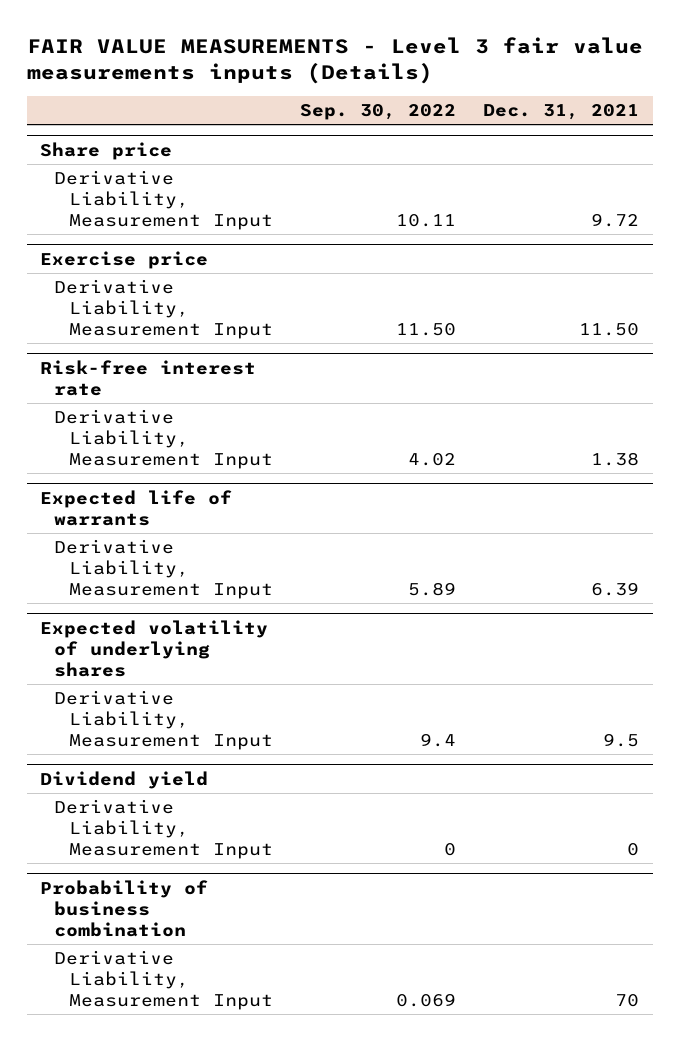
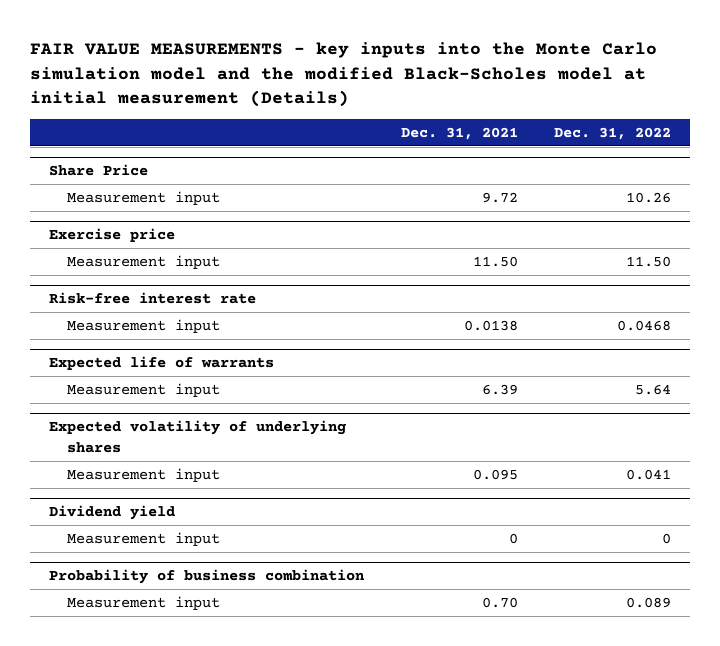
[26,36,643,85] FAIR VALUE MEASUREMENTS - Level 3 fair value measurements inputs (Details) -> [30,42,658,108] FAIR VALUE MEASUREMENTS - key inputs into the Monte Carlo simulation model and the modified Black-Scholes model at initial measurement (Details)
[299,104,456,121] Sep. 30, 2022 -> none
none -> [554,126,672,140] Dec. 31, 2022
[40,141,173,160] Share price -> [48,164,148,177] Share Price
[54,170,273,231] Derivative Liability, Measurement Input -> [67,191,221,206] Measurement input
[54,279,273,340] Derivative Liability, Measurement Input -> [67,255,221,270] Measurement input
[54,409,273,470] Derivative Liability, Measurement Input -> [67,319,221,334] Measurement input
[591,452,640,467] 1.38 -> [463,320,518,332] 0.0138
[54,539,273,600] Derivative Liability, Measurement Input -> [67,383,221,398] Measurement input
[54,690,273,751] Derivative Liability, Measurement Input -> [67,468,221,483] Measurement input
[603,733,640,748] 9.5 -> [472,469,518,481] 0.095
[54,799,273,860] Derivative Liability, Measurement Input -> [67,532,221,547] Measurement input
[54,950,273,1011] Derivative Liability, Measurement Input -> [67,596,221,611] Measurement input
[615,994,640,1008] 70 -> [481,597,518,609] 0.70

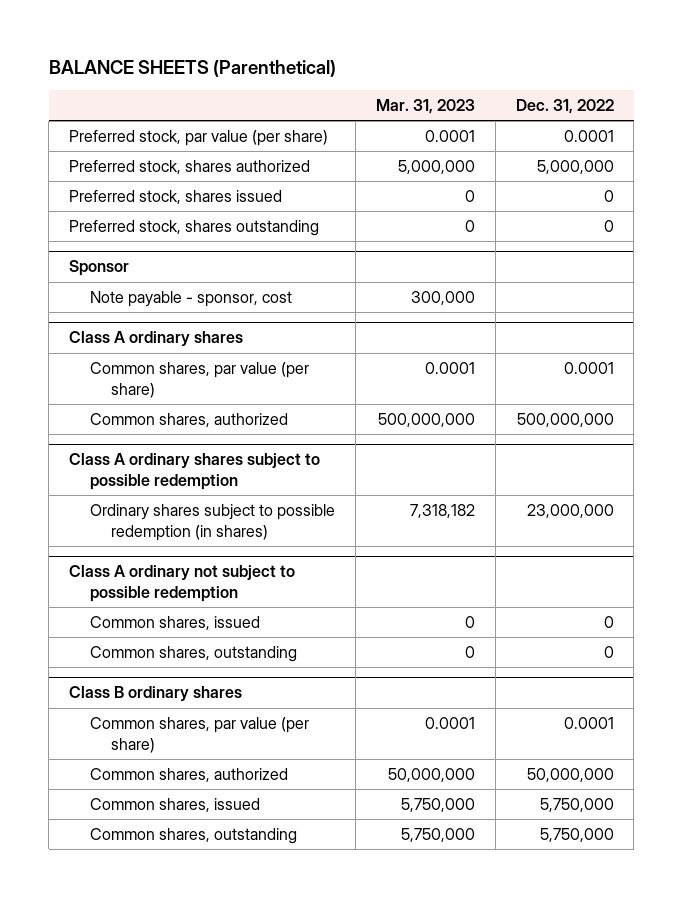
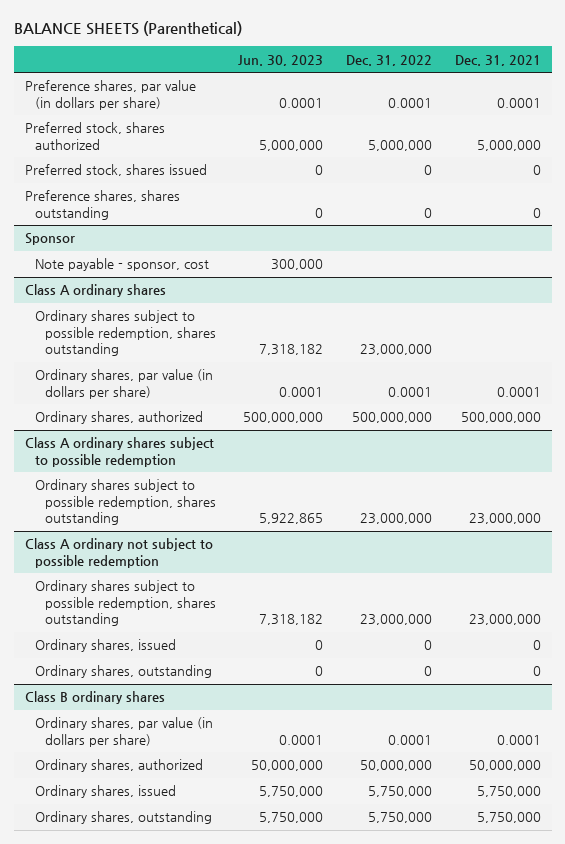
[375,98,475,114] Mar. 31, 2023 -> none
none -> [238,54,324,66] Jun. 30, 2023
none -> [454,54,541,66] Dec. 31, 2021
[69,130,329,147] Preferred stock, par value (per share) -> [24,80,196,110] Preference shares, par value (in dollars per share)
[69,220,320,237] Preferred stock, shares outstanding -> [24,190,180,220] Preference shares, shares outstanding
none -> [34,310,216,357] Ordinary shares subject to possible redemption, shares outstanding
[90,362,310,398] Common shares, par value (per share) -> [34,369,213,399] Ordinary shares, par value (in dollars per share)
[90,413,289,428] Common shares, authorized -> [34,411,203,425] Ordinary shares, authorized
[90,504,336,541] Ordinary shares subject to possible redemption (in shares) -> [34,479,216,526] Ordinary shares subject to possible redemption, shares outstanding
none -> [34,580,216,627] Ordinary shares subject to possible redemption, shares outstanding
[90,616,261,631] Common shares, issued -> [34,639,176,653] Ordinary shares, issued
[90,646,298,663] Common shares, outstanding -> [34,665,212,679] Ordinary shares, outstanding
[90,717,310,753] Common shares, par value (per share) -> [34,717,213,747] Ordinary shares, par value (in dollars per share)
[90,768,289,783] Common shares, authorized -> [34,759,203,773] Ordinary shares, authorized
[90,798,261,813] Common shares, issued -> [34,785,176,799] Ordinary shares, issued
[90,828,298,845] Common shares, outstanding -> [34,811,212,825] Ordinary shares, outstanding

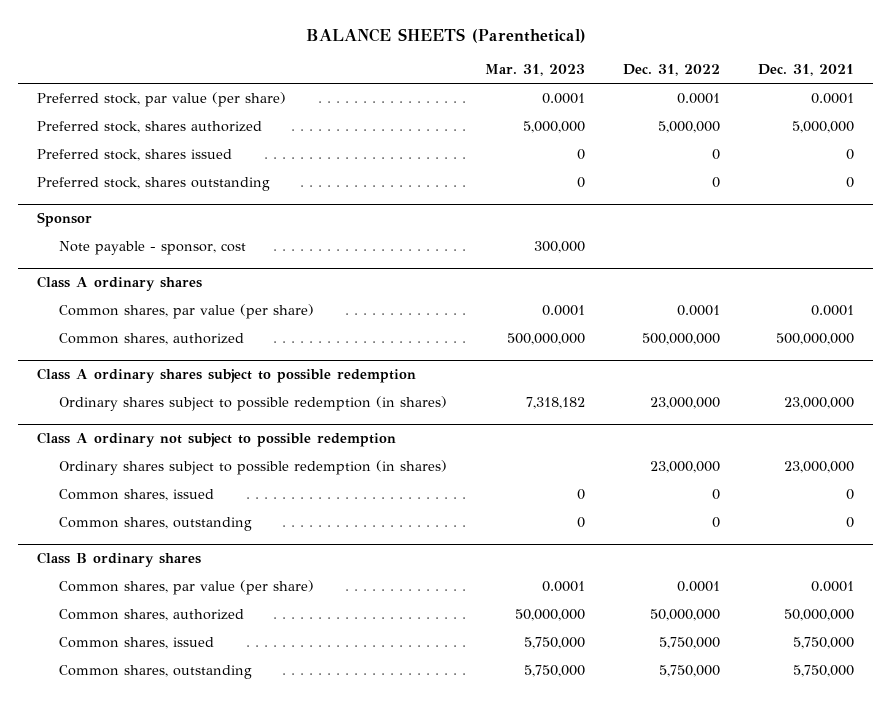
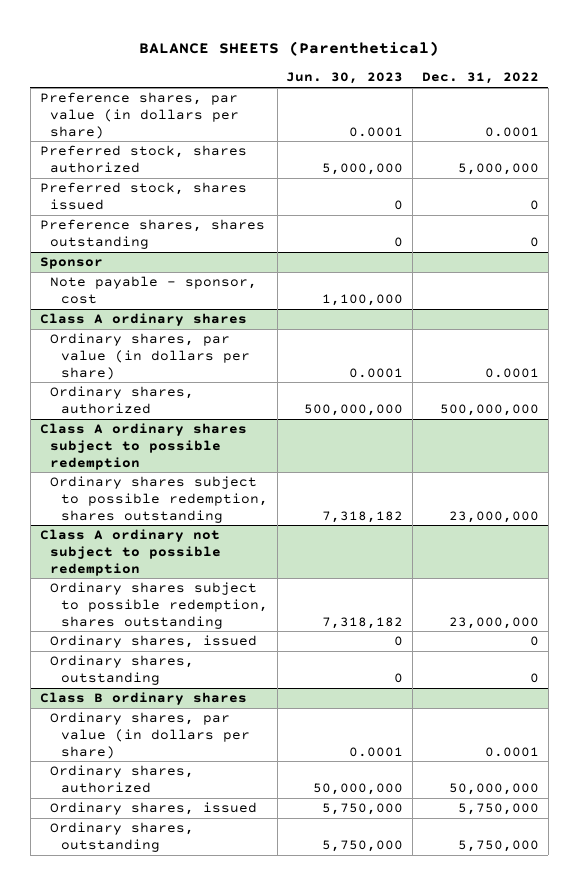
[485,64,586,77] Mar. 31, 2023 -> none
[757,64,854,77] Dec. 31, 2021 -> none
none -> [286,72,404,85] Jun. 30, 2023
[37,91,287,107] Preferred stock, par value (per share) -> [39,92,240,139] Preference shares, par value (in dollars per share)
[37,176,271,191] Preferred stock, shares outstanding -> [39,219,265,249] Preference shares, shares outstanding
[59,303,315,319] Common shares, par value (per share) -> [50,333,251,380] Ordinary shares, par value (in dollars per share)
[59,332,245,345] Common shares, authorized -> [50,386,195,414] Ordinary shares, authorized
[59,395,448,411] Ordinary shares subject to possible redemption (in shares) -> [50,476,269,523] Ordinary shares subject to possible redemption, shares outstanding
[59,459,448,475] Ordinary shares subject to possible redemption (in shares) -> [50,582,269,629] Ordinary shares subject to possible redemption, shares outstanding
[59,488,215,501] Common shares, issued -> [50,635,258,649] Ordinary shares, issued
[59,516,253,531] Common shares, outstanding -> [50,655,195,685] Ordinary shares, outstanding
[59,579,315,595] Common shares, par value (per share) -> [50,712,251,759] Ordinary shares, par value (in dollars per share)
[59,608,245,621] Common shares, authorized -> [50,765,195,793] Ordinary shares, authorized
[59,636,215,649] Common shares, issued -> [50,802,258,816] Ordinary shares, issued
[59,664,253,679] Common shares, outstanding -> [50,822,195,852] Ordinary shares, outstanding

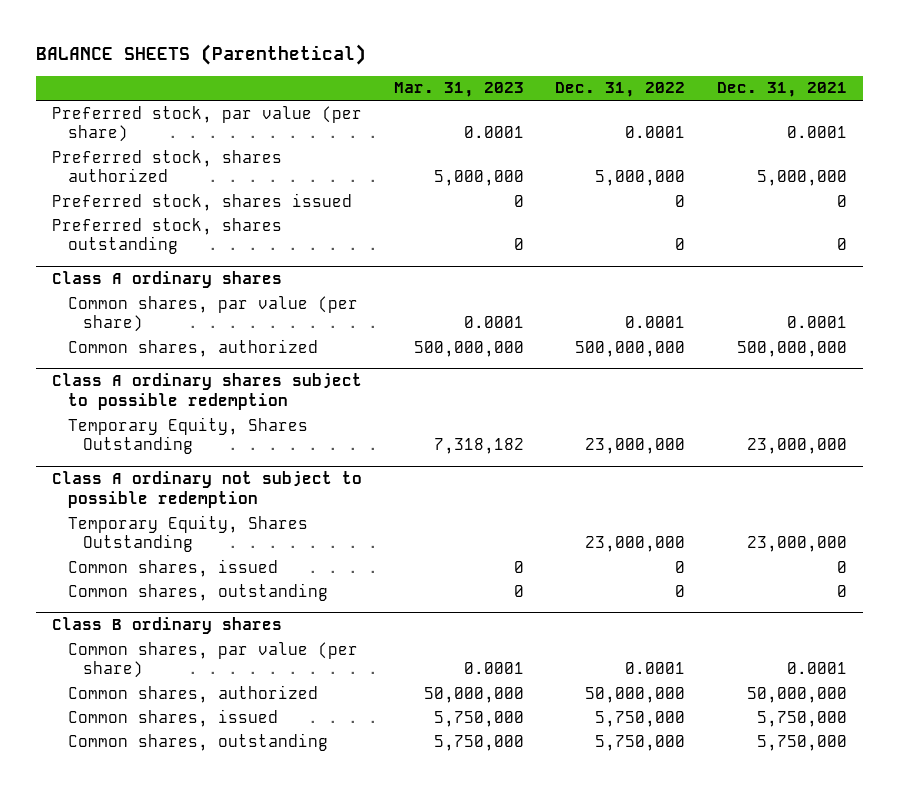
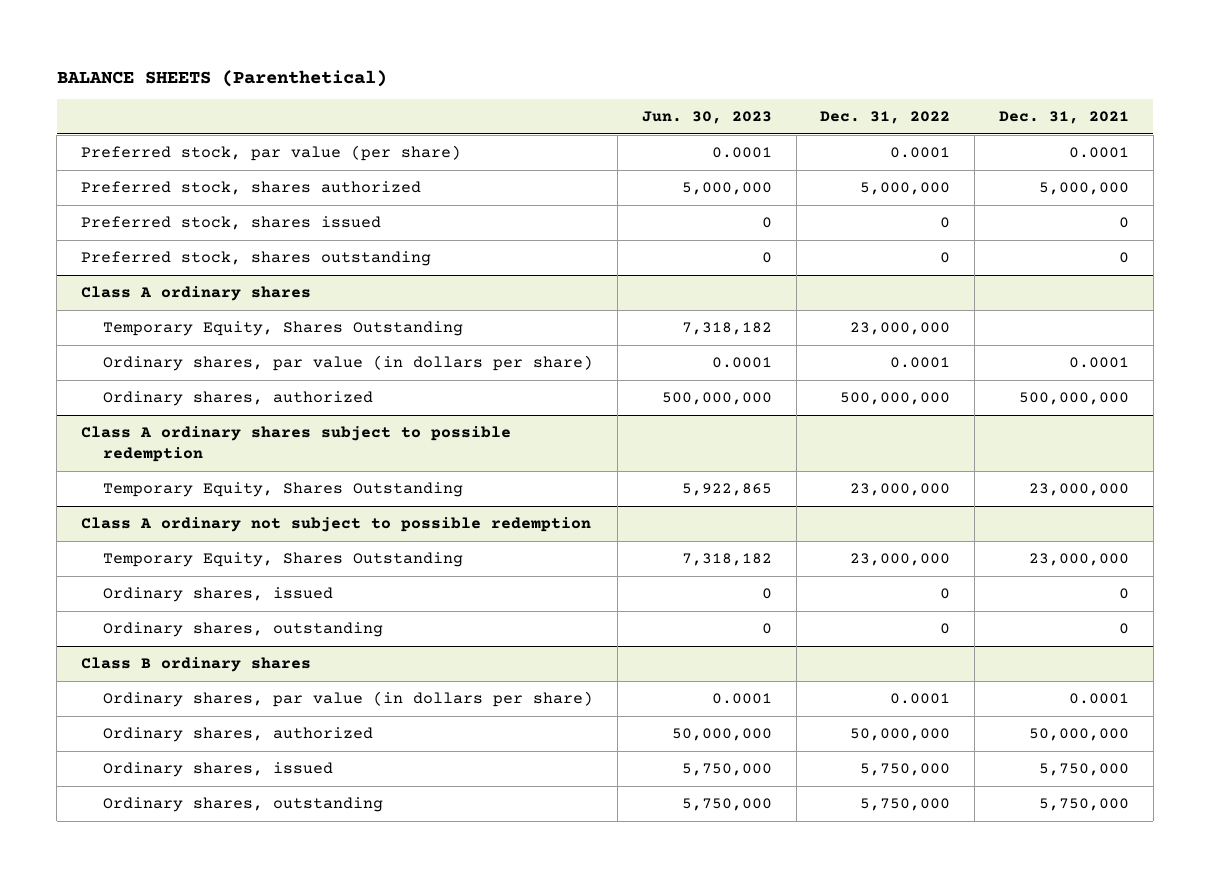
[393,82,524,98] Mar. 31, 2023 -> none
none -> [641,111,772,125] Jun. 30, 2023
none -> [103,321,464,337] Temporary Equity, Shares Outstanding
[67,295,358,332] Common shares, par value (per share) -> [103,355,594,372] Ordinary shares, par value (in dollars per share)
[67,338,318,357] Common shares, authorized -> [103,391,374,407] Ordinary shares, authorized
[67,558,278,577] Common shares, issued -> [103,587,334,603] Ordinary shares, issued
[67,582,328,601] Common shares, outstanding -> [103,622,384,638] Ordinary shares, outstanding
[67,641,358,678] Common shares, par value (per share) -> [103,691,594,708] Ordinary shares, par value (in dollars per share)
[67,684,318,703] Common shares, authorized -> [103,727,374,743] Ordinary shares, authorized
[67,708,278,727] Common shares, issued -> [103,762,334,778] Ordinary shares, issued
[67,732,328,751] Common shares, outstanding -> [103,797,384,813] Ordinary shares, outstanding

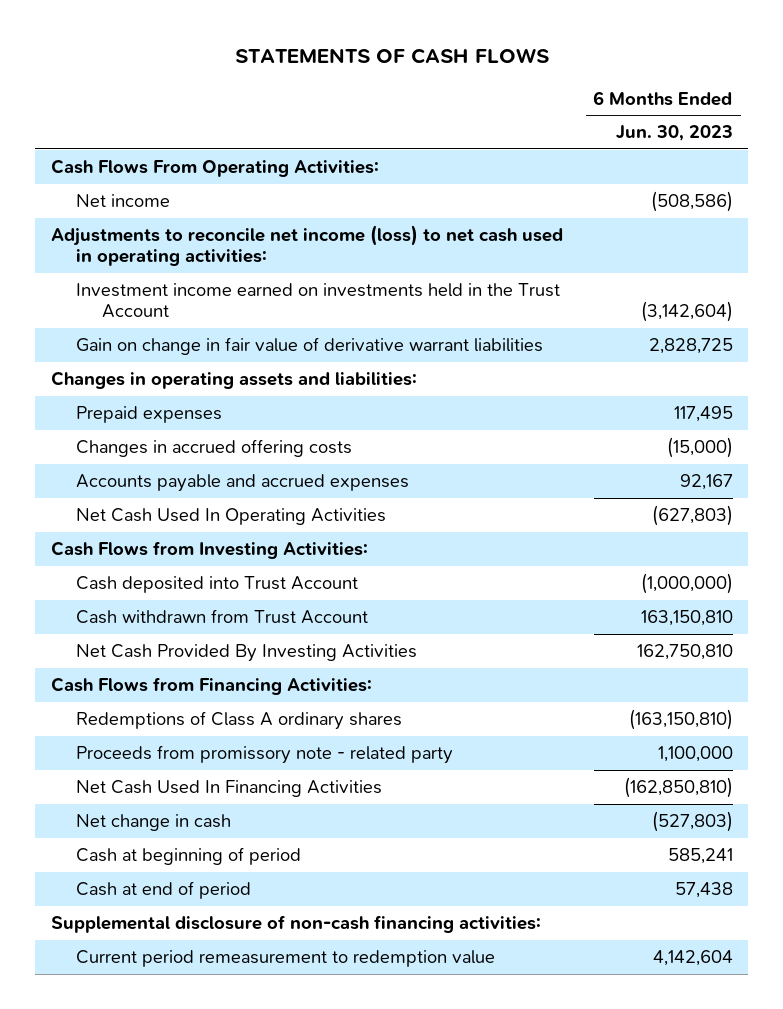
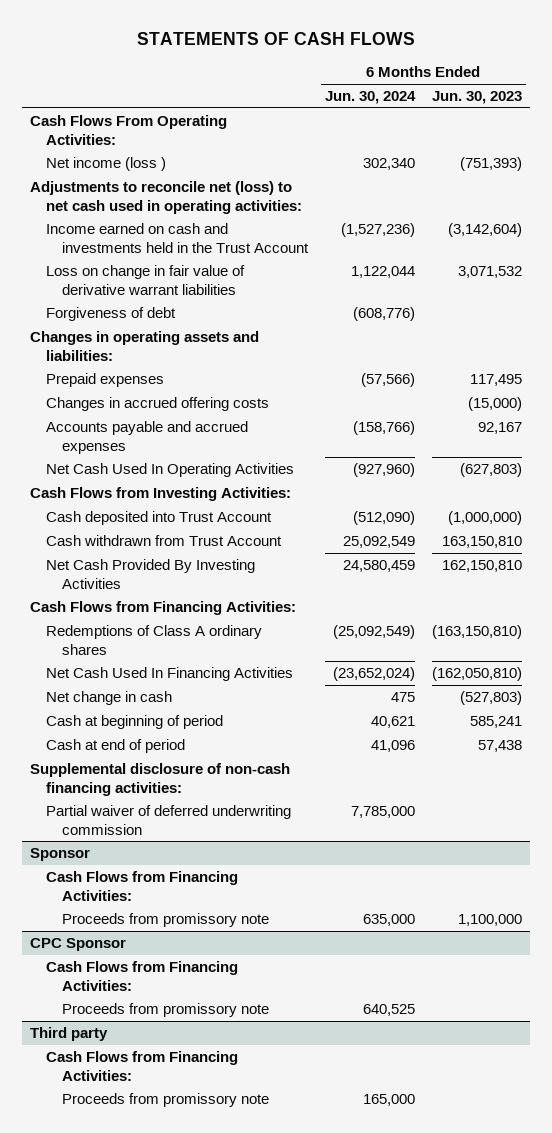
none -> [324,91,416,105] Jun. 30, 2024
[76,194,171,208] Net income -> [46,156,167,171] Net income (loss )
[650,191,733,213] (508,586) -> [459,156,522,171] (751,393)
[50,225,563,267] Adjustments to reconcile net income (loss) to net cash used in operating activities: -> [30,180,303,214] Adjustments to reconcile net (loss) to net cash used in operating activities:
[76,283,561,319] Investment income earned on investments held in the Trust Account -> [46,222,310,253] Income earned on cash and investments held in the Trust Account
[76,337,544,356] Gain on change in fair value of derivative warrant liabilities -> [46,264,246,295] Loss on change in fair value of derivative warrant liabilities
[648,338,733,355] 2,828,725 -> [457,265,522,278] 3,071,532
none -> [46,306,177,321] Forgiveness of debt
[636,644,733,661] 162,750,810 -> [441,559,522,572] 162,150,810
[76,745,454,765] Proceeds from promissory note - related party -> none
[623,777,733,799] (162,850,810) -> [431,666,522,681] (162,050,810)
[76,950,496,968] Current period remeasurement to redemption value -> none
none -> [46,804,292,835] Partial waiver of deferred underwriting commission
none -> [30,847,91,861] Sponsor
none -> [46,870,239,901] Cash Flows from Financing Activities:
none -> [62,912,270,927] Proceeds from promissory note
none -> [30,937,127,951] CPC Sponsor
none -> [46,960,239,991] Cash Flows from Financing Activities:
none -> [62,1002,270,1017] Proceeds from promissory note
none -> [30,1026,109,1041] Third party
none -> [46,1050,239,1081] Cash Flows from Financing Activities:
none -> [62,1092,270,1107] Proceeds from promissory note

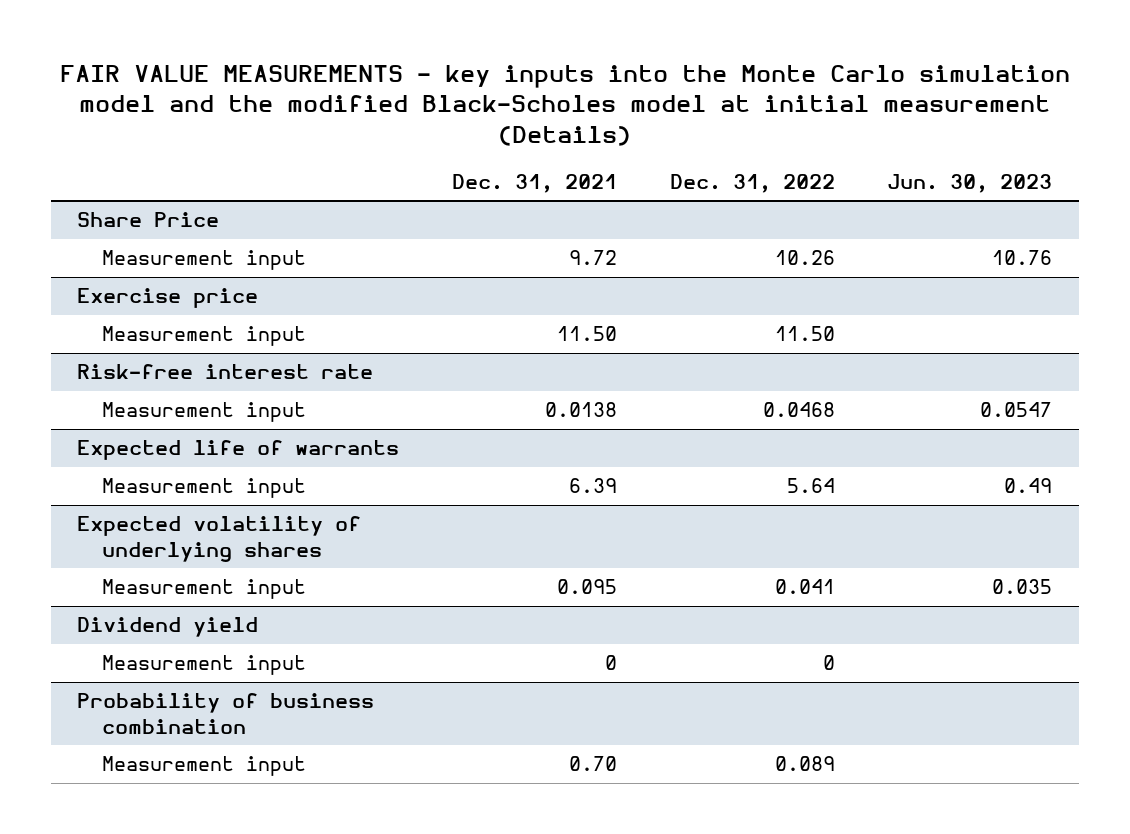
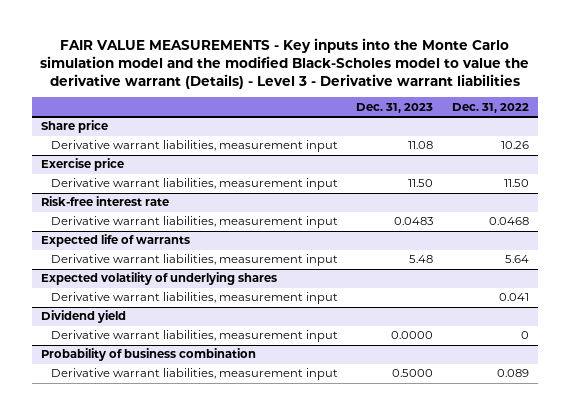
[59,64,1070,146] FAIR VALUE MEASUREMENTS - key inputs into the Monte Carlo simulation model and the modified Black-Scholes model at initial measurement (Details) -> [39,37,529,89] FAIR VALUE MEASUREMENTS - Key inputs into the Monte Carlo simulation model and the modified Black-Scholes model to value the derivative warrant (Details) - Level 3 - Derivative warrant liabilities
[452,173,618,193] Dec. 31, 2021 -> none
[887,173,1053,193] Jun. 30, 2023 -> none
none -> [356,102,434,113] Dec. 31, 2023
[77,212,220,228] Share Price -> [40,120,108,134] Share price
[102,250,307,271] Measurement input -> [50,140,338,153] Derivative warrant liabilities, measurement input
[102,326,307,347] Measurement input -> [50,178,338,191] Derivative warrant liabilities, measurement input
[102,402,307,423] Measurement input -> [50,216,338,229] Derivative warrant liabilities, measurement input
[102,478,307,499] Measurement input -> [50,254,338,267] Derivative warrant liabilities, measurement input
[102,579,307,600] Measurement input -> [50,292,338,305] Derivative warrant liabilities, measurement input
[102,655,307,676] Measurement input -> [50,330,338,343] Derivative warrant liabilities, measurement input
[102,756,307,777] Measurement input -> [50,368,338,381] Derivative warrant liabilities, measurement input

